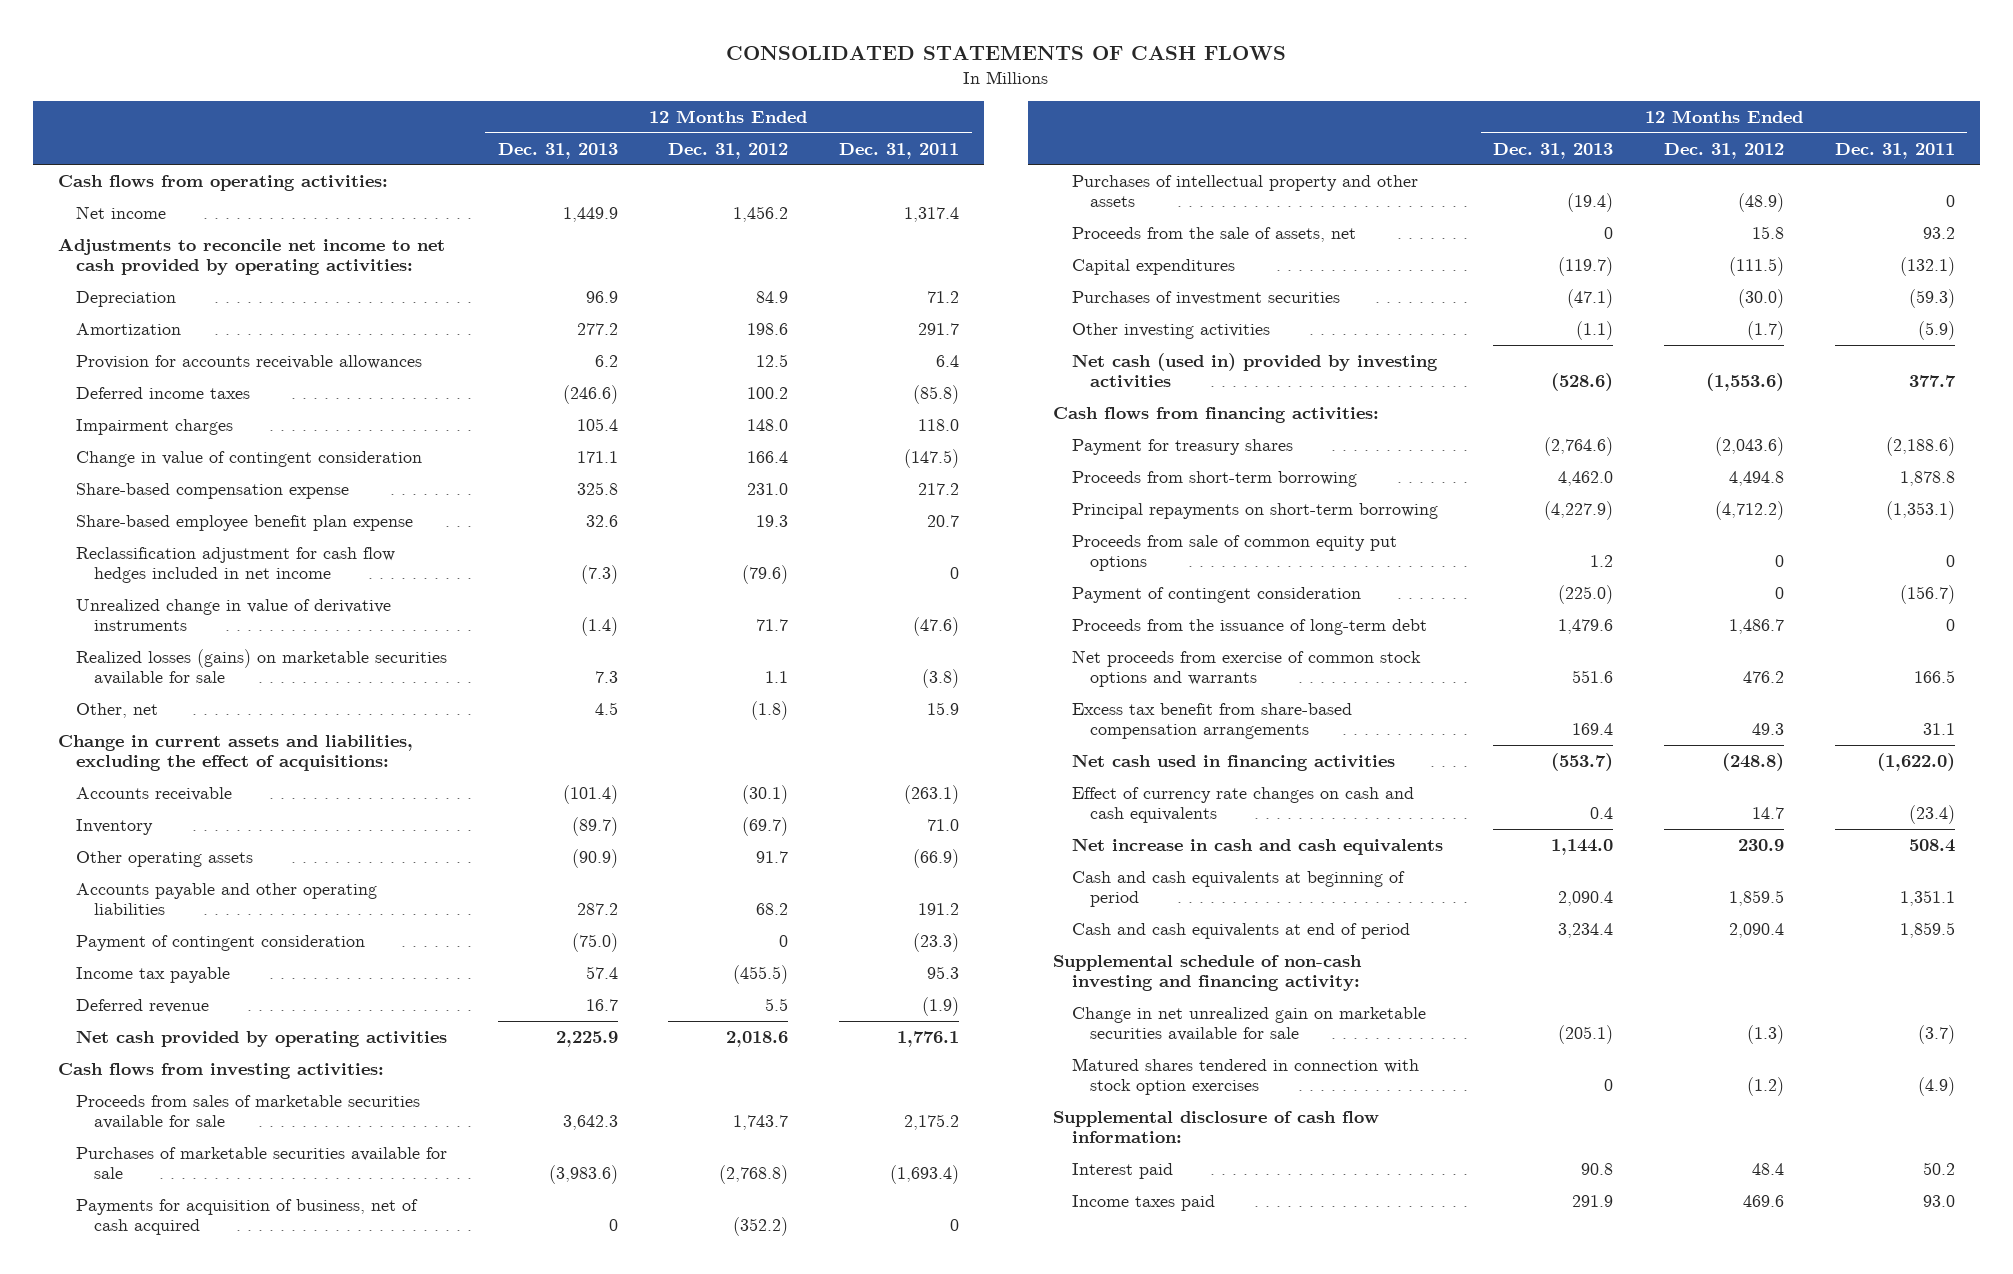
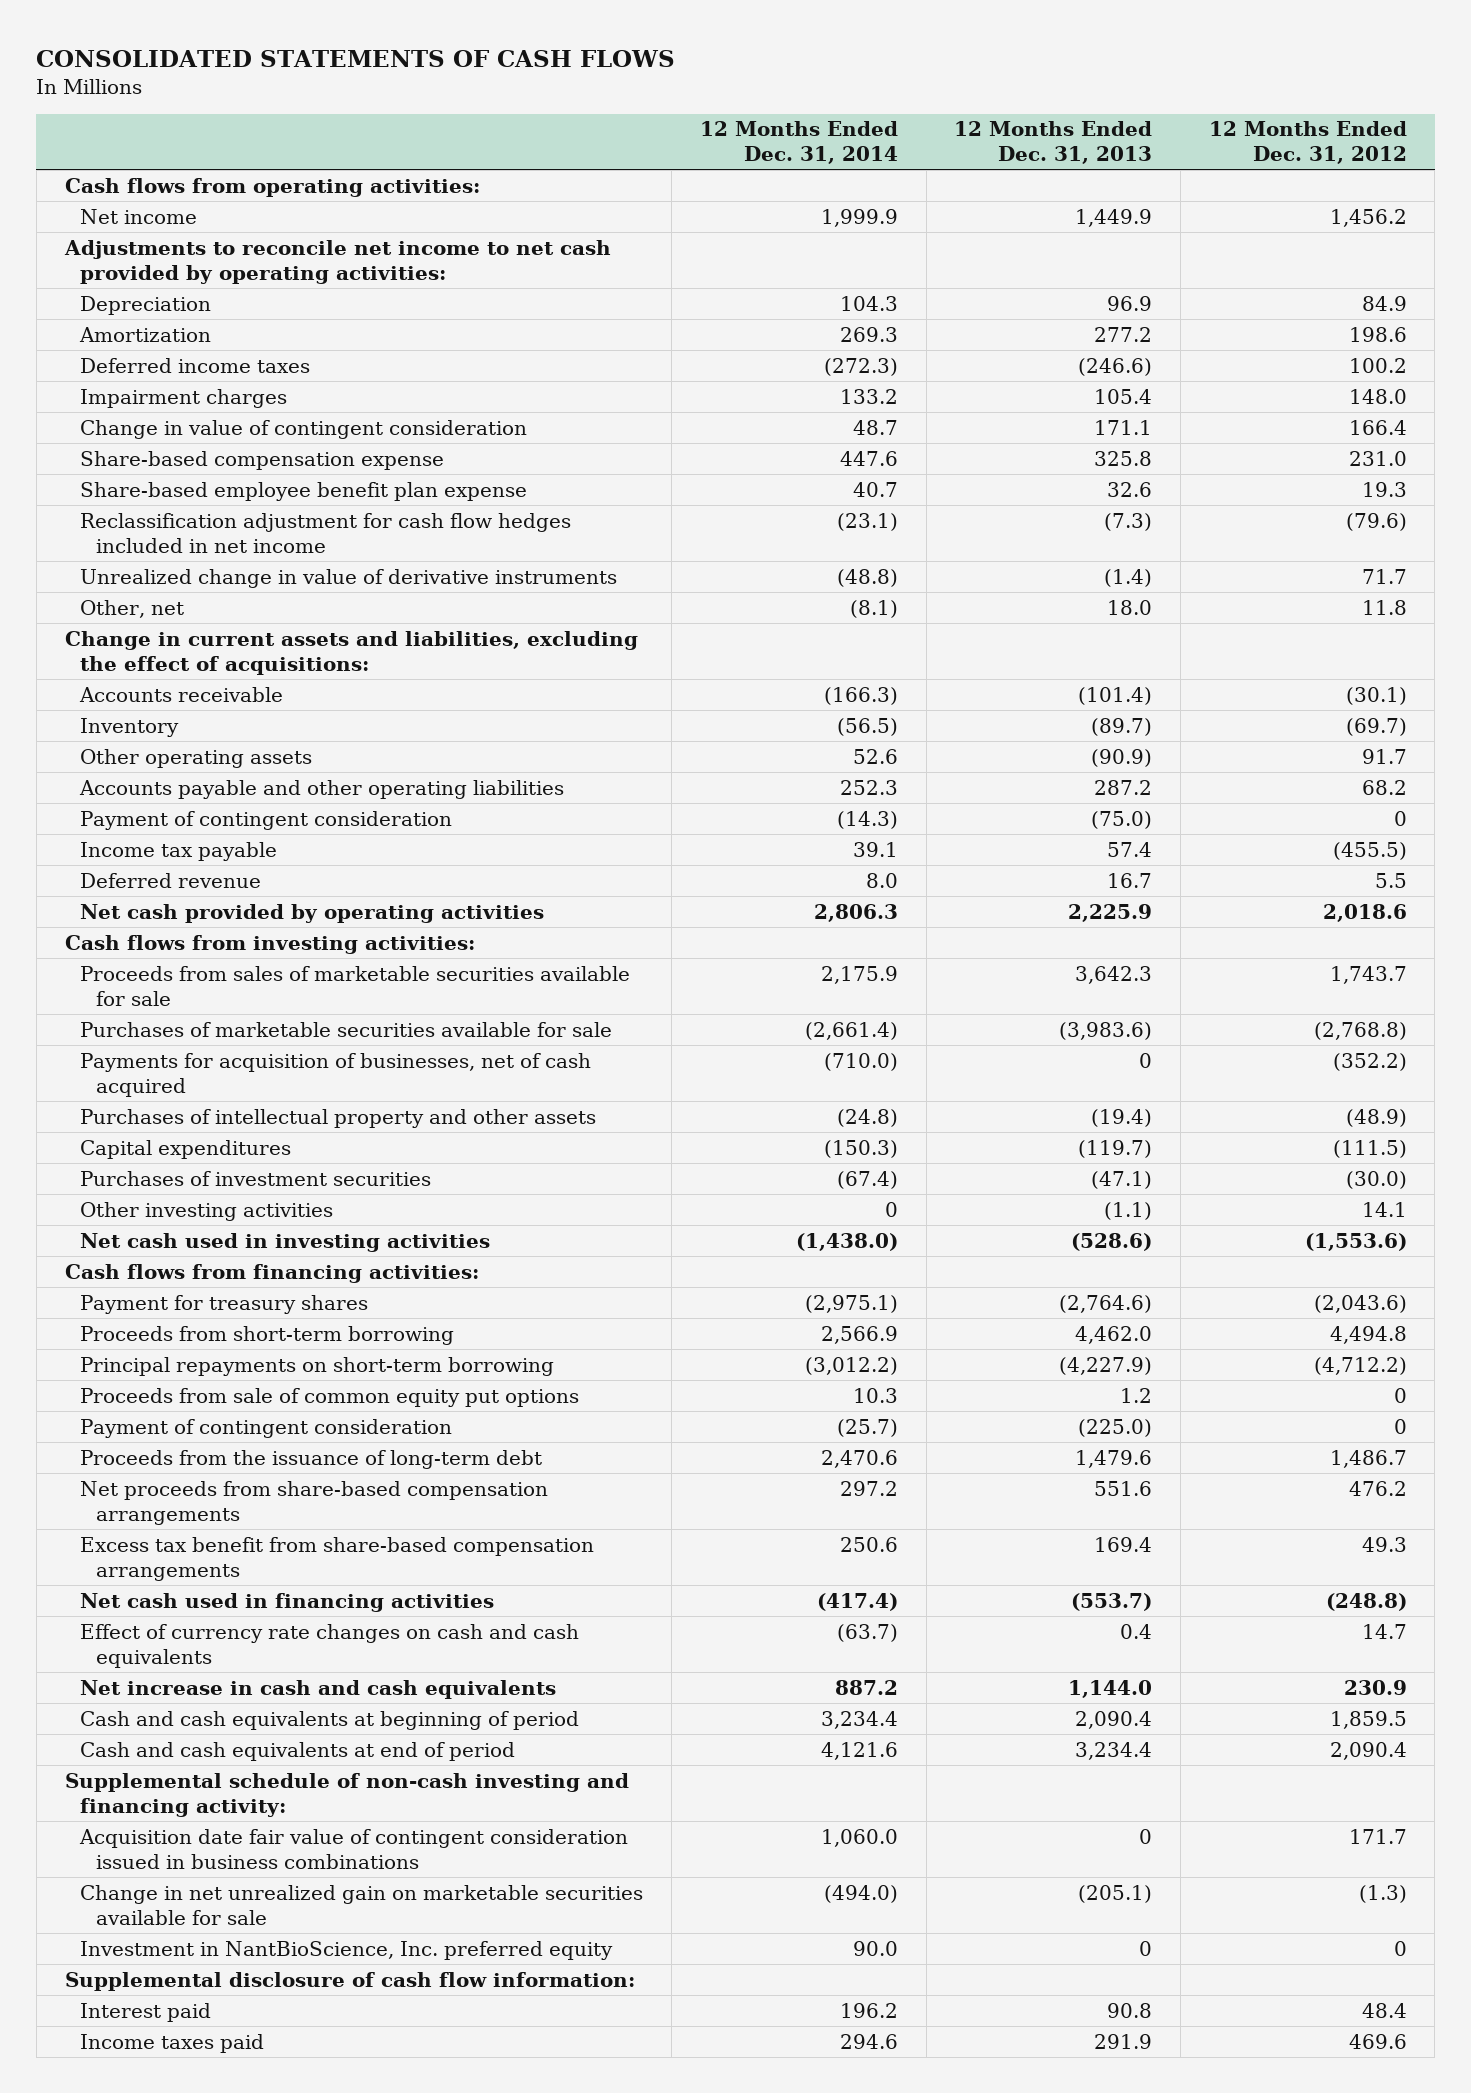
[839,142,960,159] Dec. 31, 2011 -> none
none -> [699,121,898,165] 12 Months Ended Dec. 31, 2014
[76,354,423,369] Provision for accounts receivable allowances -> none
[76,648,448,686] Realized losses (gains) on marketable securities available for sale -> none
[594,701,618,715] 4.5 -> [1107,599,1153,615] 18.0
[751,700,789,720] (1.8) -> [1361,599,1407,615] 11.8
[76,1198,419,1236] Payments for acquisition of business, net of cash acquired -> [80,1052,592,1097] Payments for acquisition of businesses, net of cash acquired
[1071,226,1356,242] Proceeds from the sale of assets, net -> none
[1746,320,1784,340] (1.7) -> [1361,1201,1407,1217] 14.1
[1071,352,1438,389] Net cash (used in) provided by investing activities -> [80,1232,491,1252] Net cash used in investing activities
[1071,649,1421,688] Net proceeds from exercise of common stock options and warrants -> [80,1480,549,1525] Net proceeds from share-based compensation arrangements
none -> [79,1828,629,1869] Acquisition date fair value of contingent consideration issued in business combinations
[1071,1057,1419,1096] Matured shares tendered in connection with stock option exercises -> none
none -> [80,1940,614,1960] Investment in NantBioScience, Inc. preferred equity

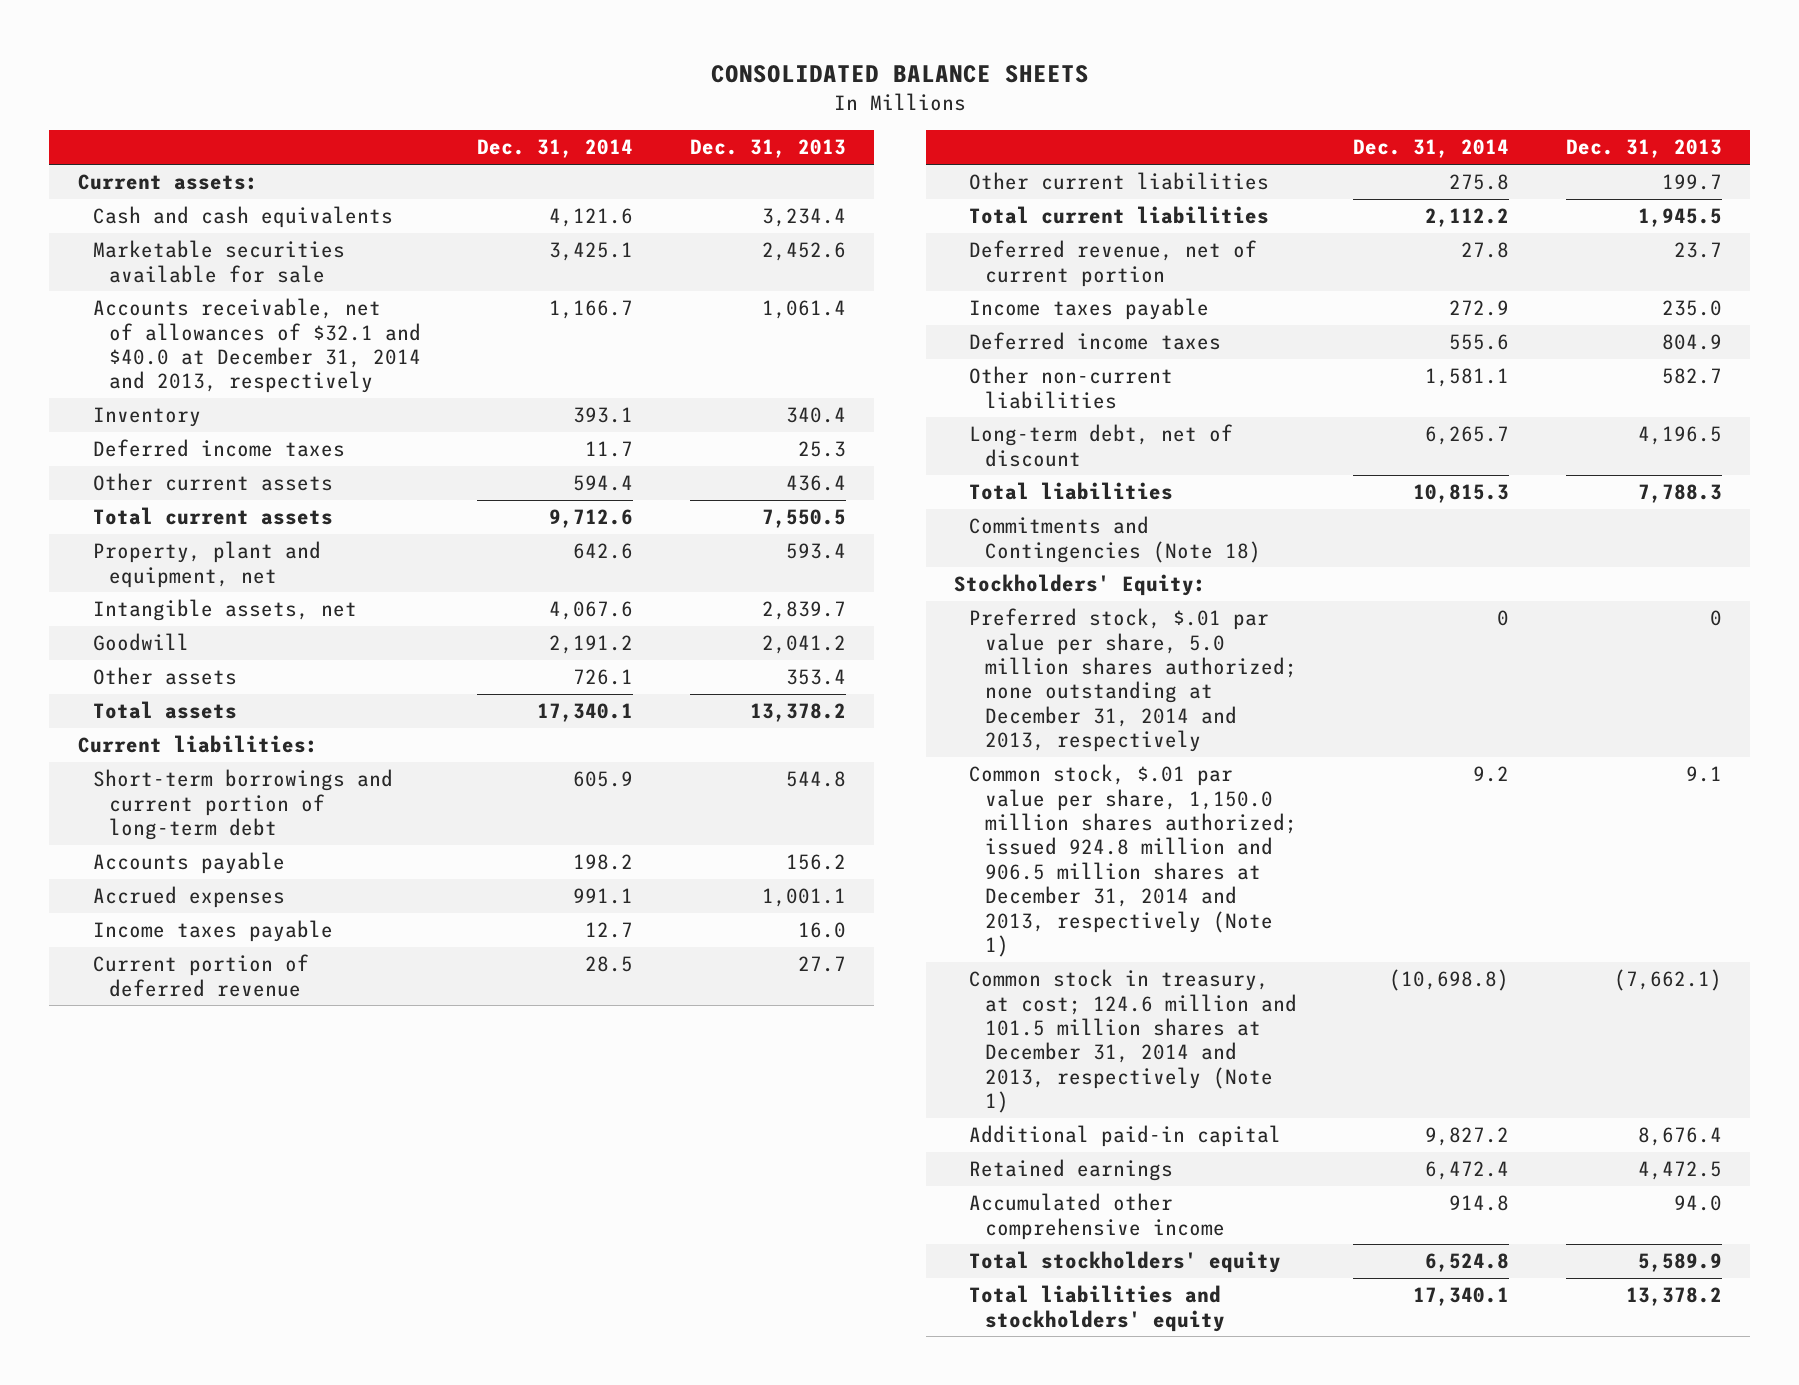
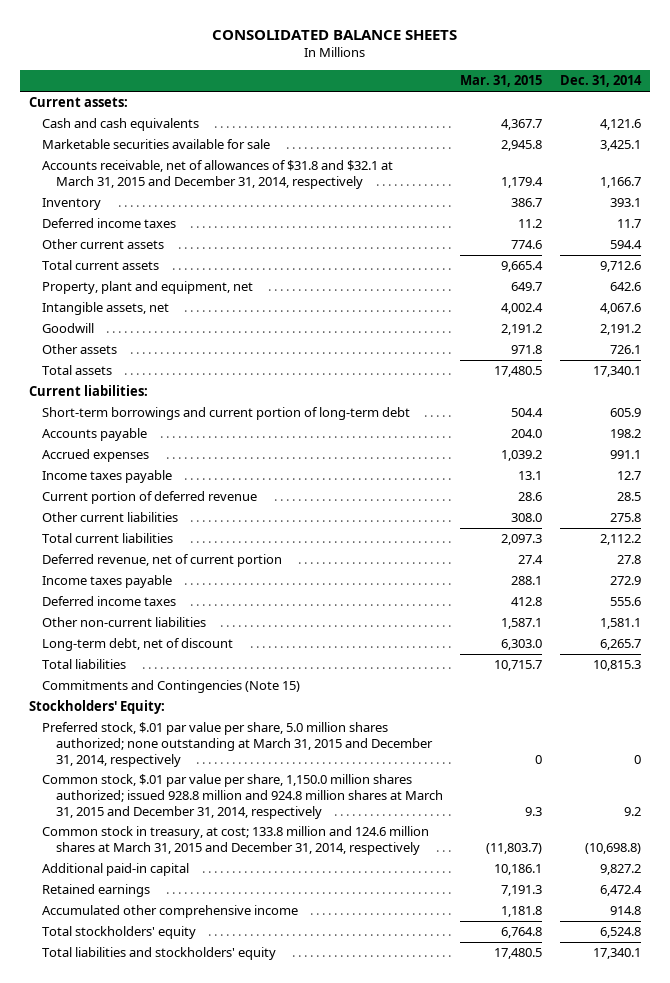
[689,139,846,159] Dec. 31, 2013 -> none
none -> [460,75,543,88] Mar. 31, 2015
[93,298,421,394] Accounts receivable, net of allowances of $32.1 and $40.0 at December 31, 2014 and 2013, respectively -> [42,160,394,189] Accounts receivable, net of allowances of $31.8 and $32.1 at March 31, 2015 and December 31, 2014, respectively
[969,516,1261,563] Commitments and Contingencies (Note 18) -> [42,680,301,694] Commitments and Contingencies (Note 15)
[969,608,1297,753] Preferred stock, $.01 par value per share, 5.0 million shares authorized; none outstanding at December 31, 2014 and 2013, respectively -> [42,722,433,767] Preferred stock, $.01 par value per share, 5.0 million shares authorized; none outstanding at March 31, 2015 and December 31, 2014, respectively
[969,764,1297,957] Common stock, $.01 par value per share, 1,150.0 million shares authorized; issued 924.8 million and 906.5 million shares at December 31, 2014 and 2013, respectively (Note 1) -> [42,774,443,819] Common stock, $.01 par value per share, 1,150.0 million shares authorized; issued 928.8 million and 924.8 million shares at March 31, 2015 and December 31, 2014, respectively
[969,969,1297,1114] Common stock in treasury, at cost; 124.6 million and 101.5 million shares at December 31, 2014 and 2013, respectively (Note 1) -> [42,826,430,855] Common stock in treasury, at cost; 133.8 million and 124.6 million shares at March 31, 2015 and December 31, 2014, respectively

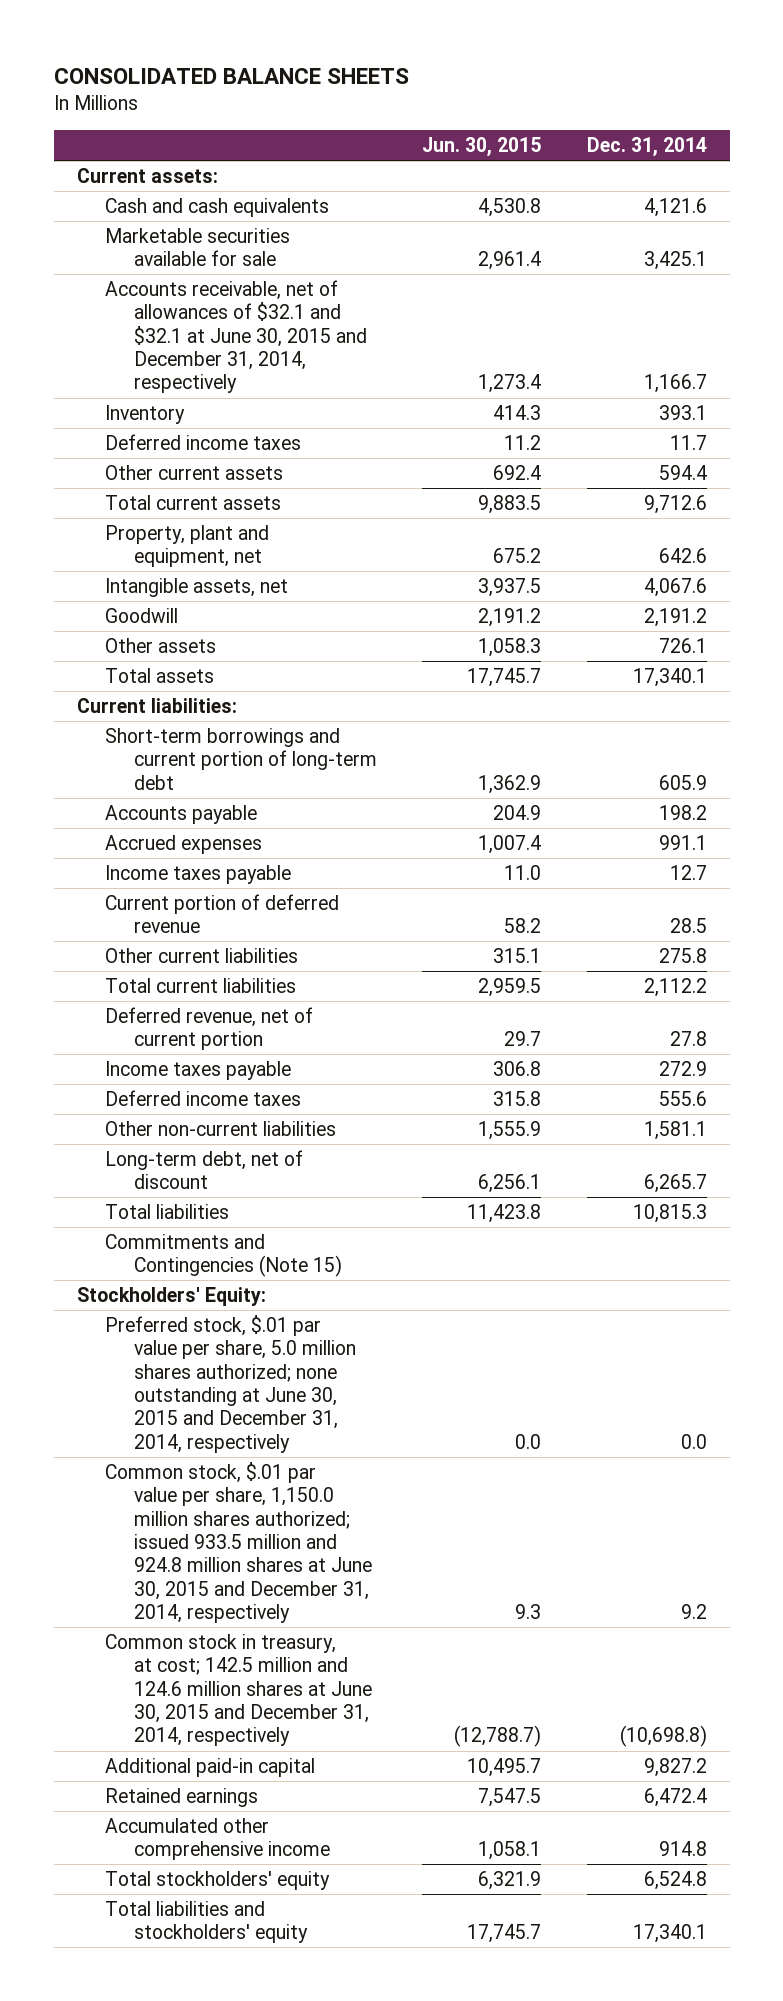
[460,75,543,88] Mar. 31, 2015 -> none
none -> [422,136,542,157] Jun. 30, 2015
[42,160,394,189] Accounts receivable, net of allowances of $31.8 and $32.1 at March 31, 2015 and December 31, 2014, respectively -> [105,279,367,394] Accounts receivable, net of allowances of $32.1 and $32.1 at June 30, 2015 and December 31, 2014, respectively
[42,722,433,767] Preferred stock, $.01 par value per share, 5.0 million shares authorized; none outstanding at March 31, 2015 and December 31, 2014, respectively -> [105,1314,356,1453] Preferred stock, $.01 par value per share, 5.0 million shares authorized; none outstanding at June 30, 2015 and December 31, 2014, respectively
[633,754,641,764] 0 -> [680,1433,707,1449] 0.0
[42,774,443,819] Common stock, $.01 par value per share, 1,150.0 million shares authorized; issued 928.8 million and 924.8 million shares at March 31, 2015 and December 31, 2014, respectively -> [105,1461,372,1624] Common stock, $.01 par value per share, 1,150.0 million shares authorized; issued 933.5 million and 924.8 million shares at June 30, 2015 and December 31, 2014, respectively
[42,826,430,855] Common stock in treasury, at cost; 133.8 million and 124.6 million shares at March 31, 2015 and December 31, 2014, respectively -> [105,1633,372,1747] Common stock in treasury, at cost; 142.5 million and 124.6 million shares at June 30, 2015 and December 31, 2014, respectively

